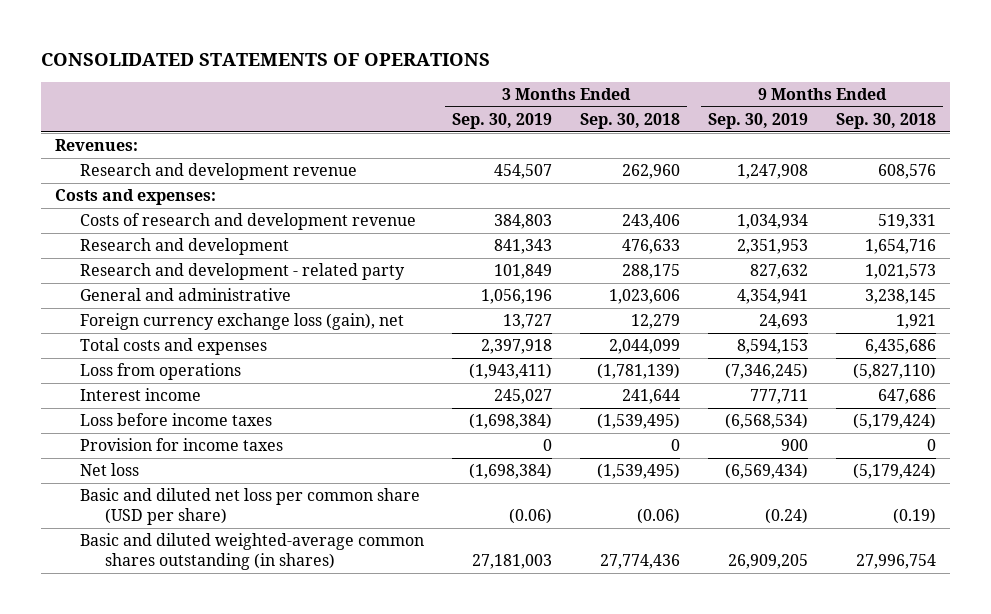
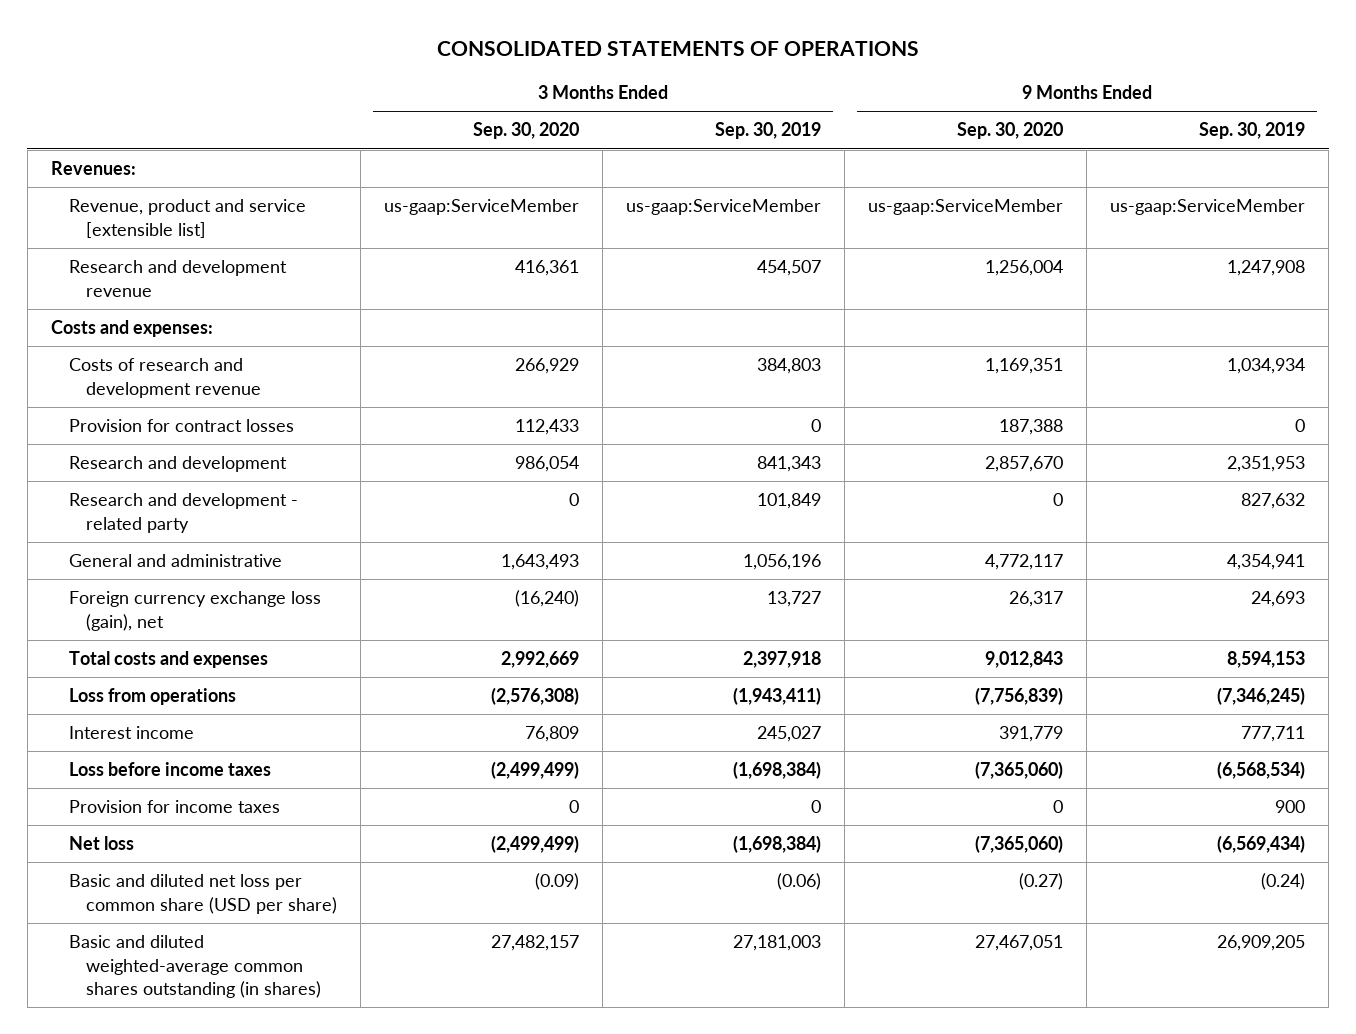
[580,112,681,129] Sep. 30, 2018 -> none
[836,112,937,129] Sep. 30, 2018 -> none
none -> [473,122,580,140] Sep. 30, 2020
none -> [957,122,1064,140] Sep. 30, 2020
none -> [68,199,306,238] Revenue, product and service [extensible list]
none -> [68,419,294,433] Provision for contract losses

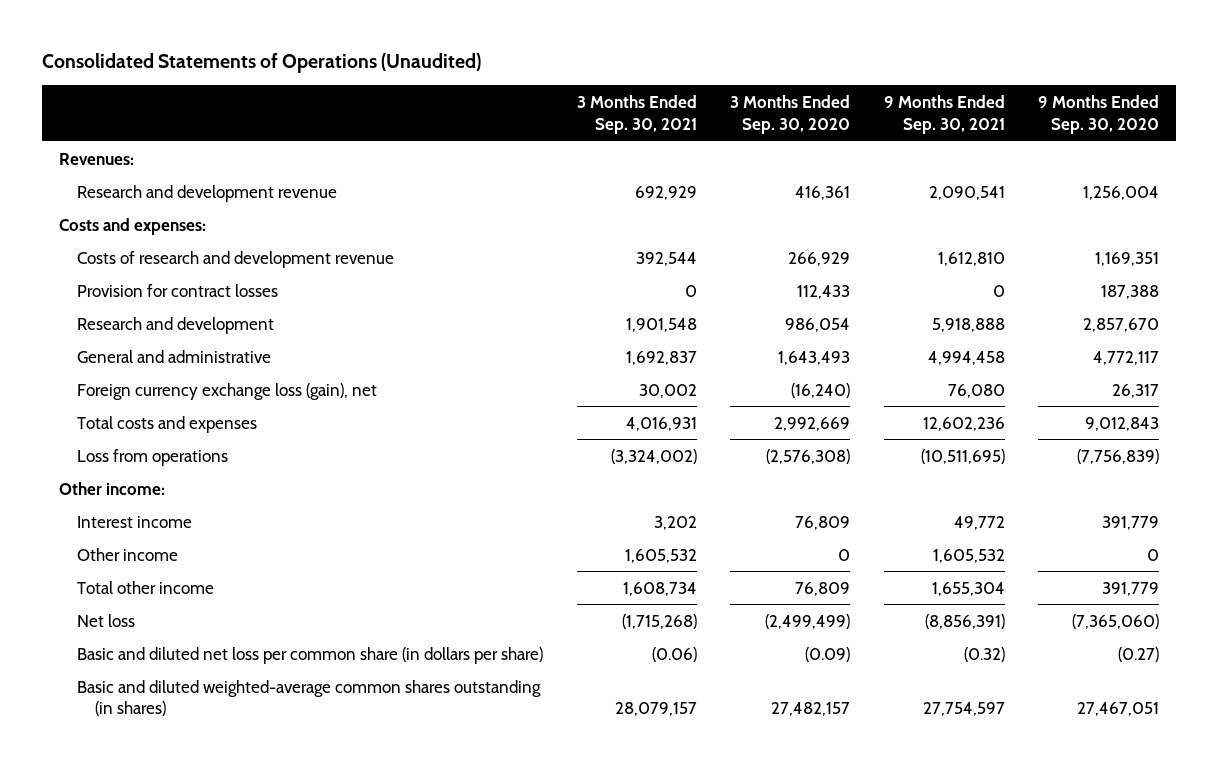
[436,40,919,56] CONSOLIDATED STATEMENTS OF OPERATIONS -> [41,53,481,74] Consolidated Statements of Operations (Unaudited)
[715,122,822,140] Sep. 30, 2019 -> none
[1199,122,1306,140] Sep. 30, 2019 -> none
none -> [576,95,697,134] 3 Months Ended Sep. 30, 2021
none -> [883,95,1005,134] 9 Months Ended Sep. 30, 2021
[68,199,306,238] Revenue, product and service [extensible list] -> none
[68,493,298,533] Research and development - related party -> none
none -> [58,481,165,495] Other income:
[68,762,271,777] Loss before income taxes -> none
[68,800,280,814] Provision for income taxes -> none
none -> [76,547,178,561] Other income
none -> [76,580,214,594] Total other income
[68,874,338,914] Basic and diluted net loss per common share (USD per share) -> [76,646,543,664] Basic and diluted net loss per common share (in dollars per share)

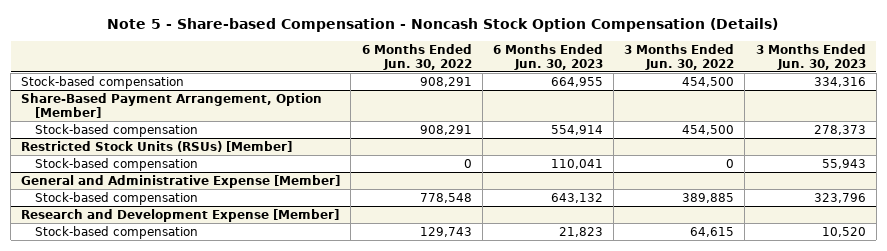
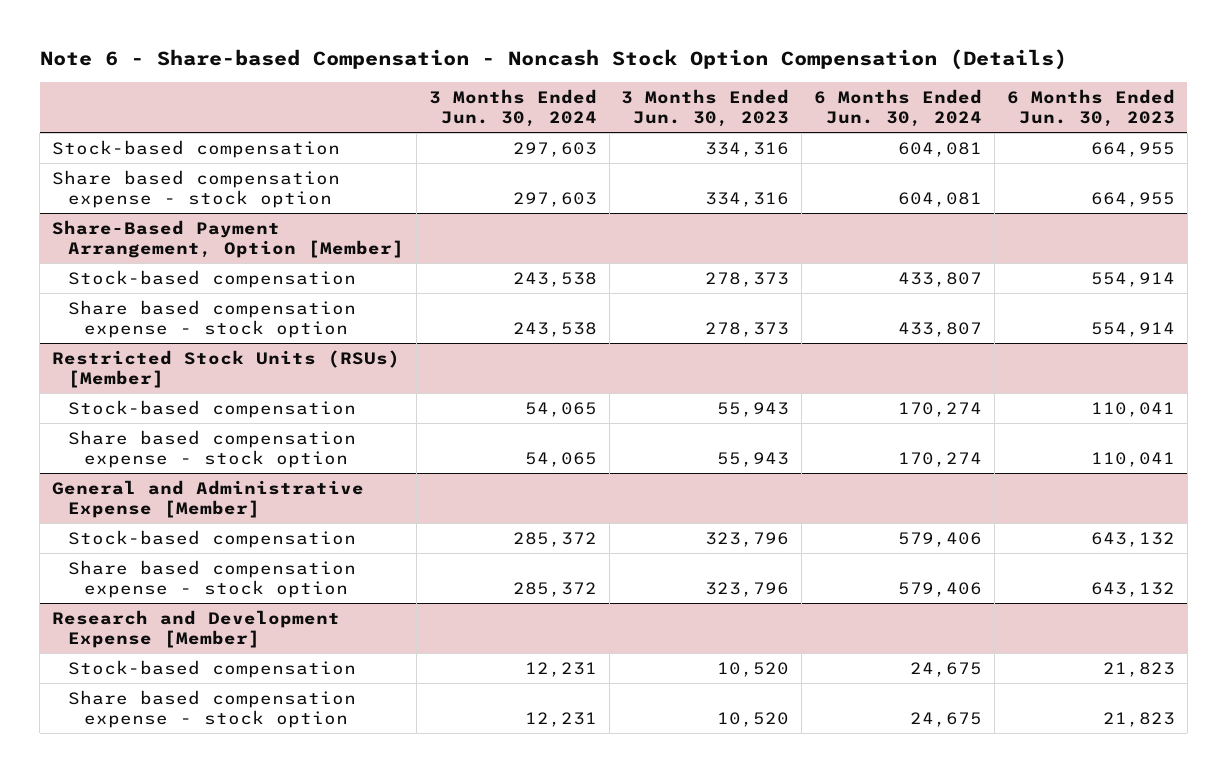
[107,18,779,33] Note 5 - Share-based Compensation - Noncash Stock Option Compensation (Details) -> [39,49,1067,71] Note 6 - Share-based Compensation - Noncash Stock Option Compensation (Details)
[361,43,472,70] 6 Months Ended Jun. 30, 2022 -> none
[624,43,735,70] 3 Months Ended Jun. 30, 2022 -> none
none -> [428,89,597,127] 3 Months Ended Jun. 30, 2024
none -> [814,89,983,127] 6 Months Ended Jun. 30, 2024
none -> [51,170,340,208] Share based compensation expense - stock option
none -> [68,300,357,338] Share based compensation expense - stock option
none -> [68,430,357,468] Share based compensation expense - stock option
none -> [68,560,357,598] Share based compensation expense - stock option
none -> [68,690,357,728] Share based compensation expense - stock option

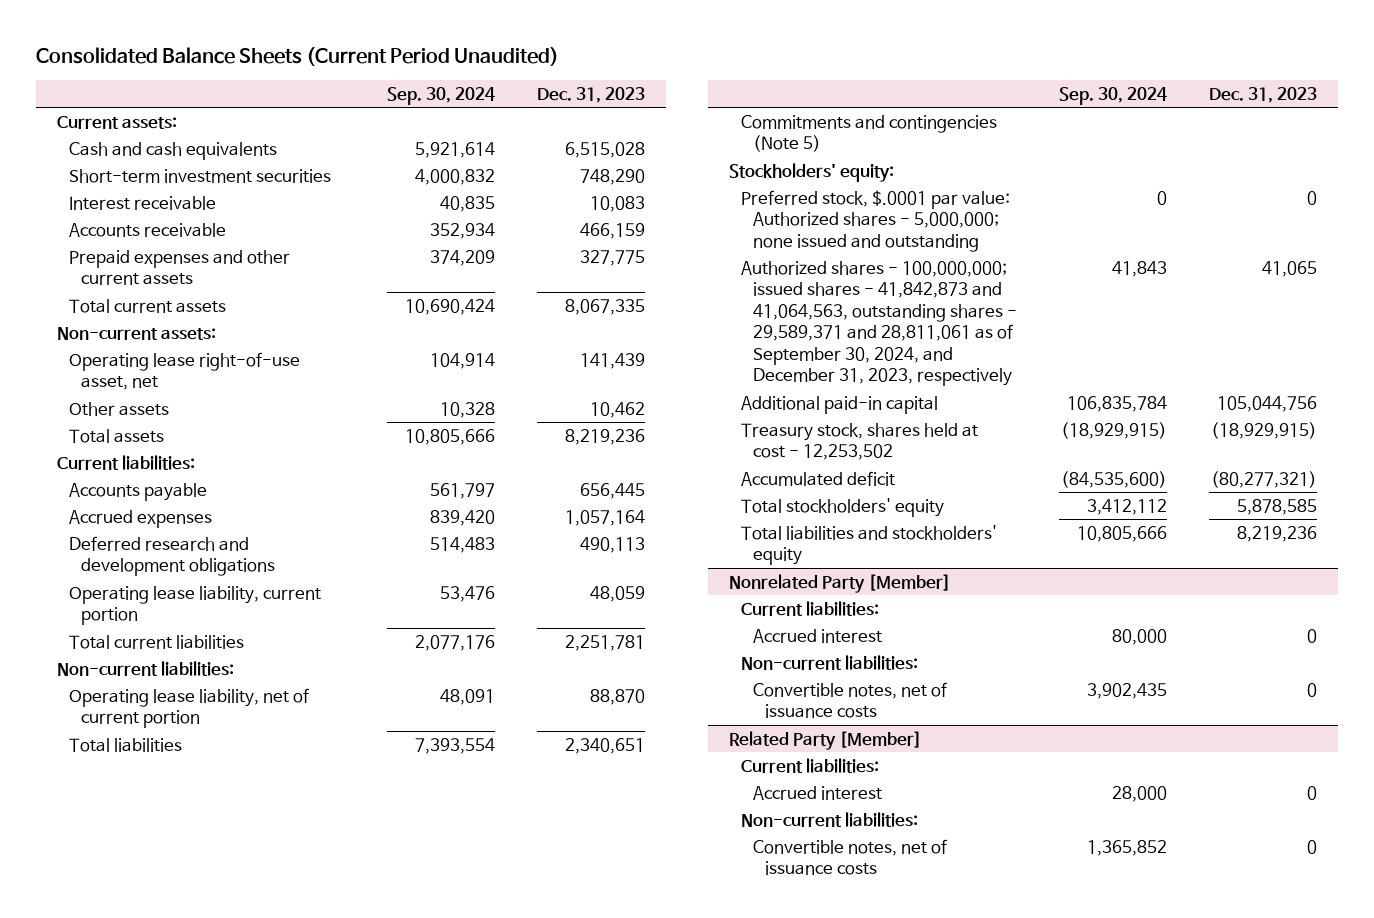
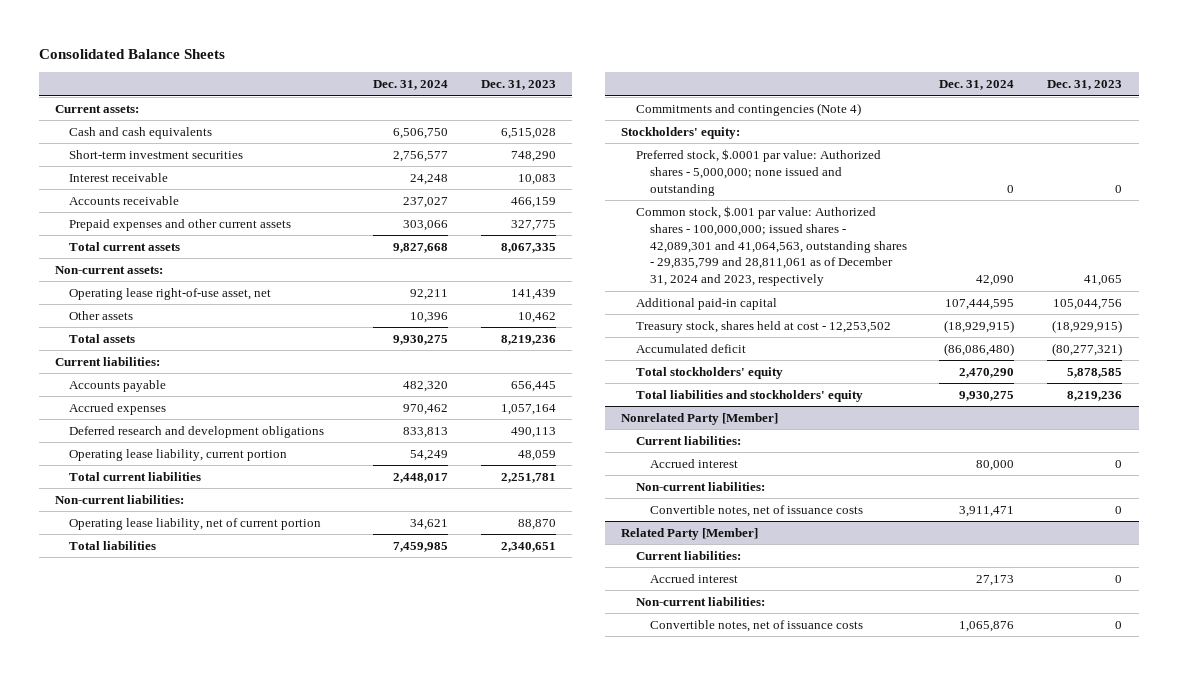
[36,46,560,66] Consolidated Balance Sheets (Current Period Unaudited) -> [38,49,225,60] Consolidated Balance Sheets
[387,86,496,105] Sep. 30, 2024 -> none
none -> [373,80,449,91] Dec. 31, 2024
[741,114,998,153] Commitments and contingencies (Note 5) -> [635,102,861,116] Commitments and contingencies (Note 4)
[741,260,1018,387] Authorized shares - 100,000,000; issued shares - 41,842,873 and 41,064,563, outstanding shares - 29,589,371 and 28,811,061 as of September 30, 2024, and December 31, 2023, respectively -> [635,205,907,287] Common stock, $.001 par value: Authorized shares - 100,000,000; issued shares - 42,089,301 and 41,064,563, outstanding shares - 29,835,799 and 28,811,061 as of December 31, 2024 and 2023, respectively

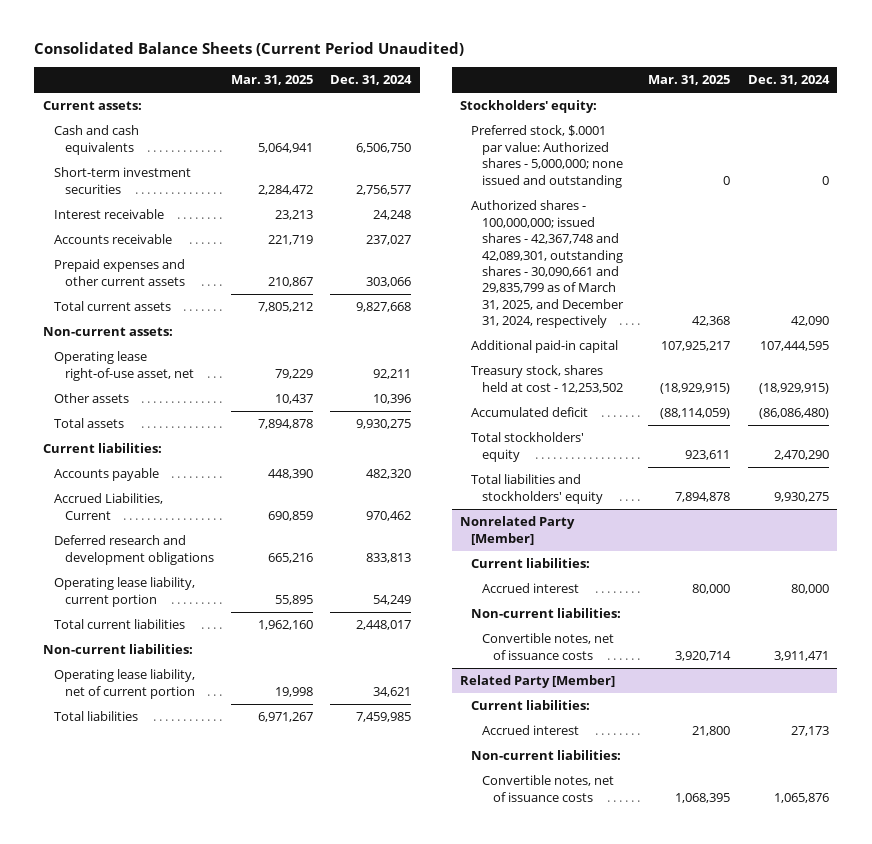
[38,49,225,60] Consolidated Balance Sheets -> [34,42,465,57] Consolidated Balance Sheets (Current Period Unaudited)
[480,80,556,91] Dec. 31, 2023 -> none
none -> [230,75,313,86] Mar. 31, 2025
[69,402,167,415] Accrued expenses -> [53,493,163,520] Accrued Liabilities, Current
[635,102,861,116] Commitments and contingencies (Note 4) -> none
[635,205,907,287] Common stock, $.001 par value: Authorized shares - 100,000,000; issued shares - 42,089,301 and 41,064,563, outstanding shares - 29,835,799 and 28,811,061 as of December 31, 2024 and 2023, respectively -> [471,200,625,329] Authorized shares - 100,000,000; issued shares - 42,367,748 and 42,089,301, outstanding shares - 30,090,661 and 29,835,799 as of March 31, 2025, and December 31, 2024, respectively

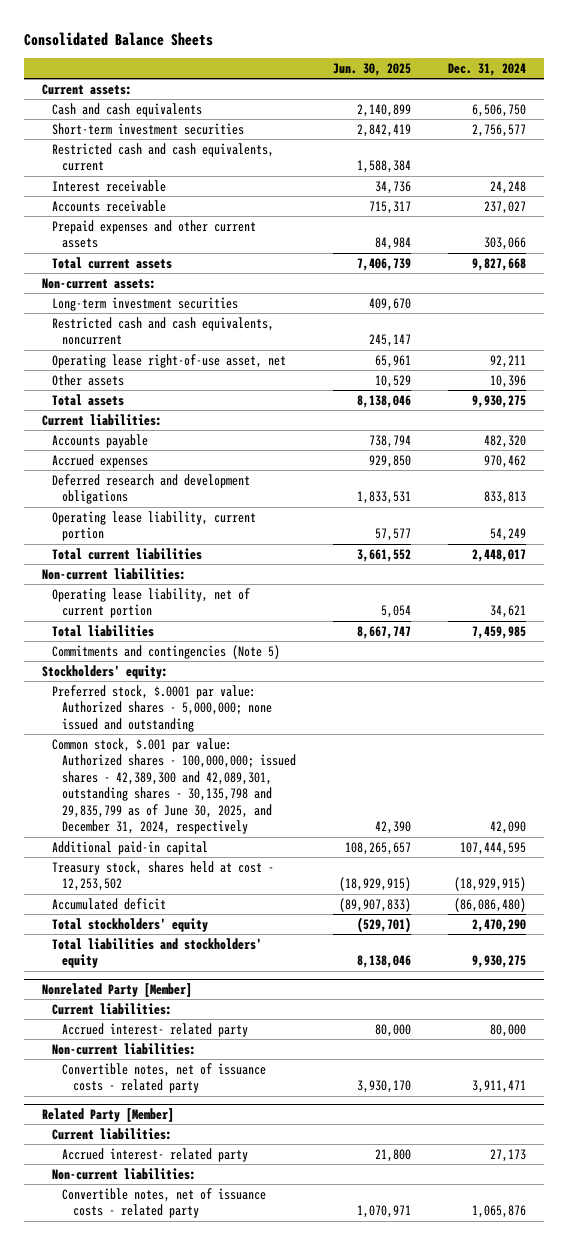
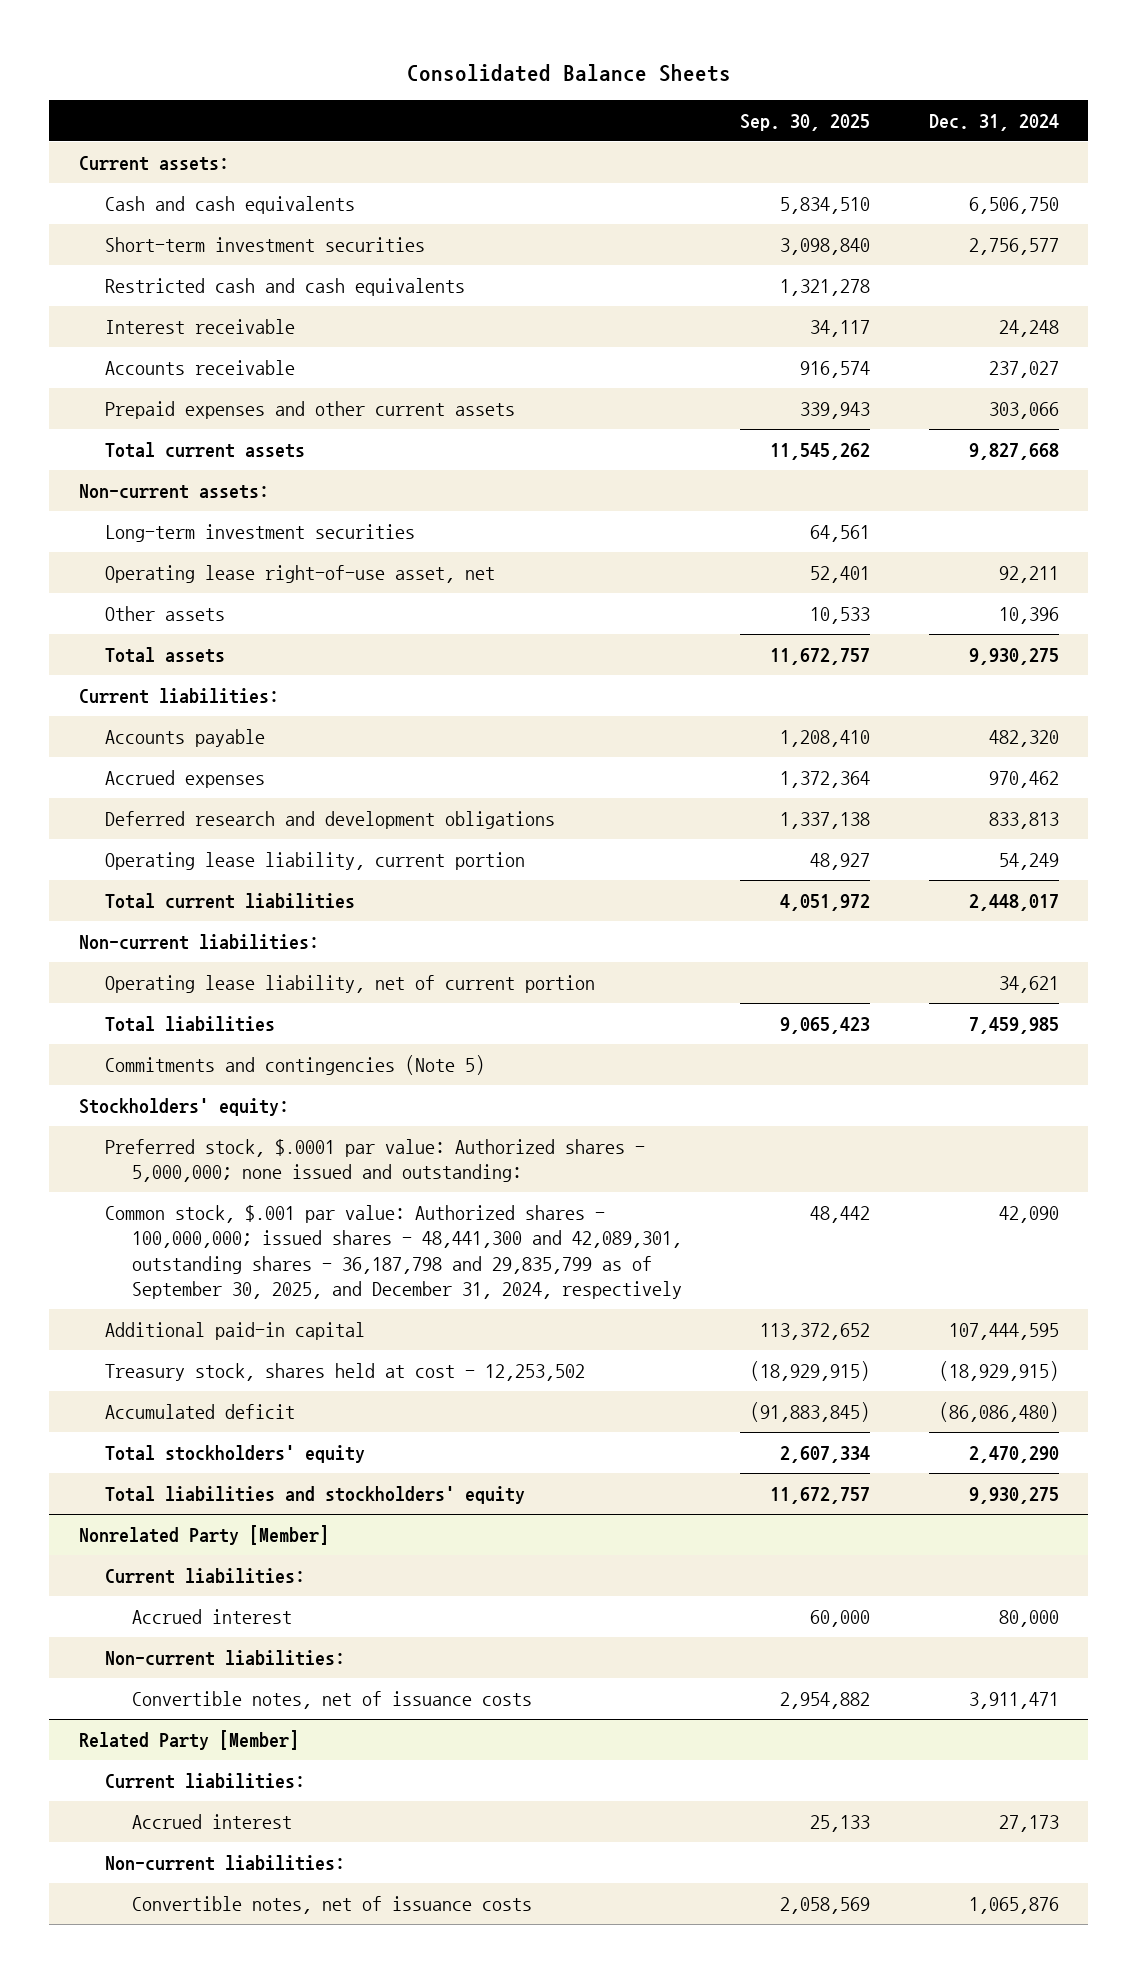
[332,63,411,77] Jun. 30, 2025 -> none
none -> [740,113,871,131] Sep. 30, 2025
[52,142,275,172] Restricted cash and cash equivalents, current -> [105,277,466,296] Restricted cash and cash equivalents
[52,316,275,346] Restricted cash and cash equivalents, noncurrent -> none
[52,684,273,732] Preferred stock, $.0001 par value: Authorized shares - 5,000,000; none issued and outstanding -> [105,1138,646,1183] Preferred stock, $.0001 par value: Authorized shares - 5,000,000; none issued and outstanding:
[52,737,297,835] Common stock, $.001 par value: Authorized shares - 100,000,000; issued shares - 42,389,300 and 42,089,301, outstanding shares - 30,135,798 and 29,835,799 as of June 30, 2025, and December 31, 2024, respectively -> [105,1204,682,1299] Common stock, $.001 par value: Authorized shares - 100,000,000; issued shares - 48,441,300 and 42,089,301, outstanding shares - 36,187,798 and 29,835,799 as of September 30, 2025, and December 31, 2024, respectively
[62,1022,249,1037] Accrued interest- related party -> [131,1608,292,1624] Accrued interest
[62,1062,267,1094] Convertible notes, net of issuance costs - related party -> [131,1690,532,1709] Convertible notes, net of issuance costs
[62,1147,249,1162] Accrued interest- related party -> [131,1813,292,1829] Accrued interest
[62,1187,267,1219] Convertible notes, net of issuance costs - related party -> [131,1895,532,1914] Convertible notes, net of issuance costs

